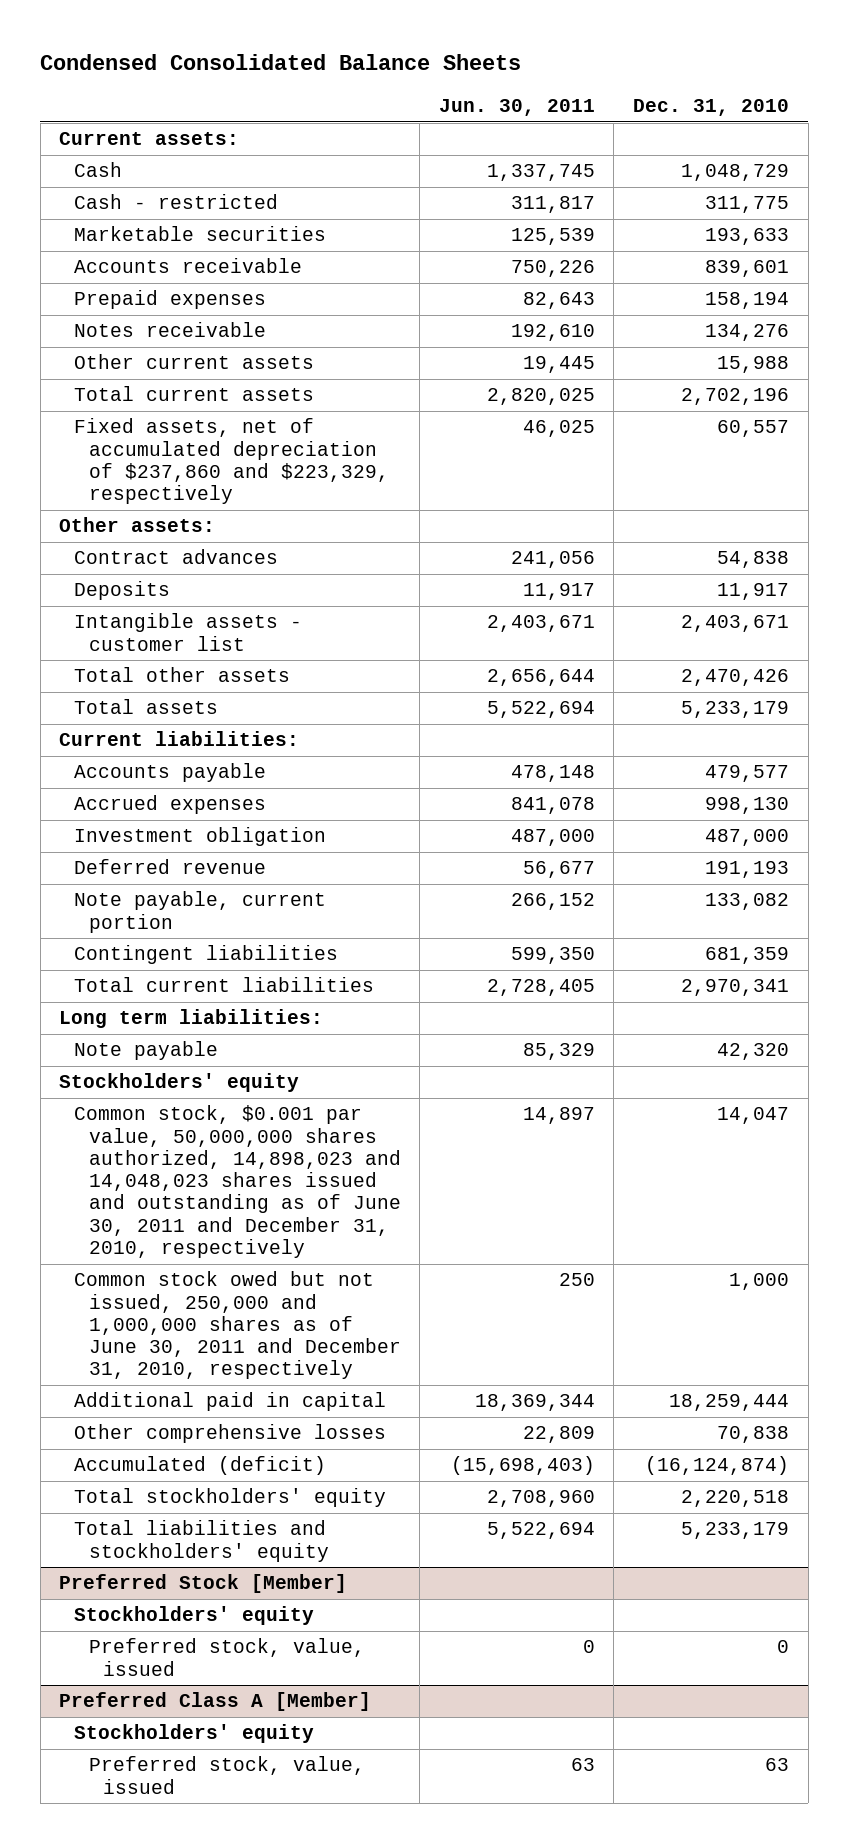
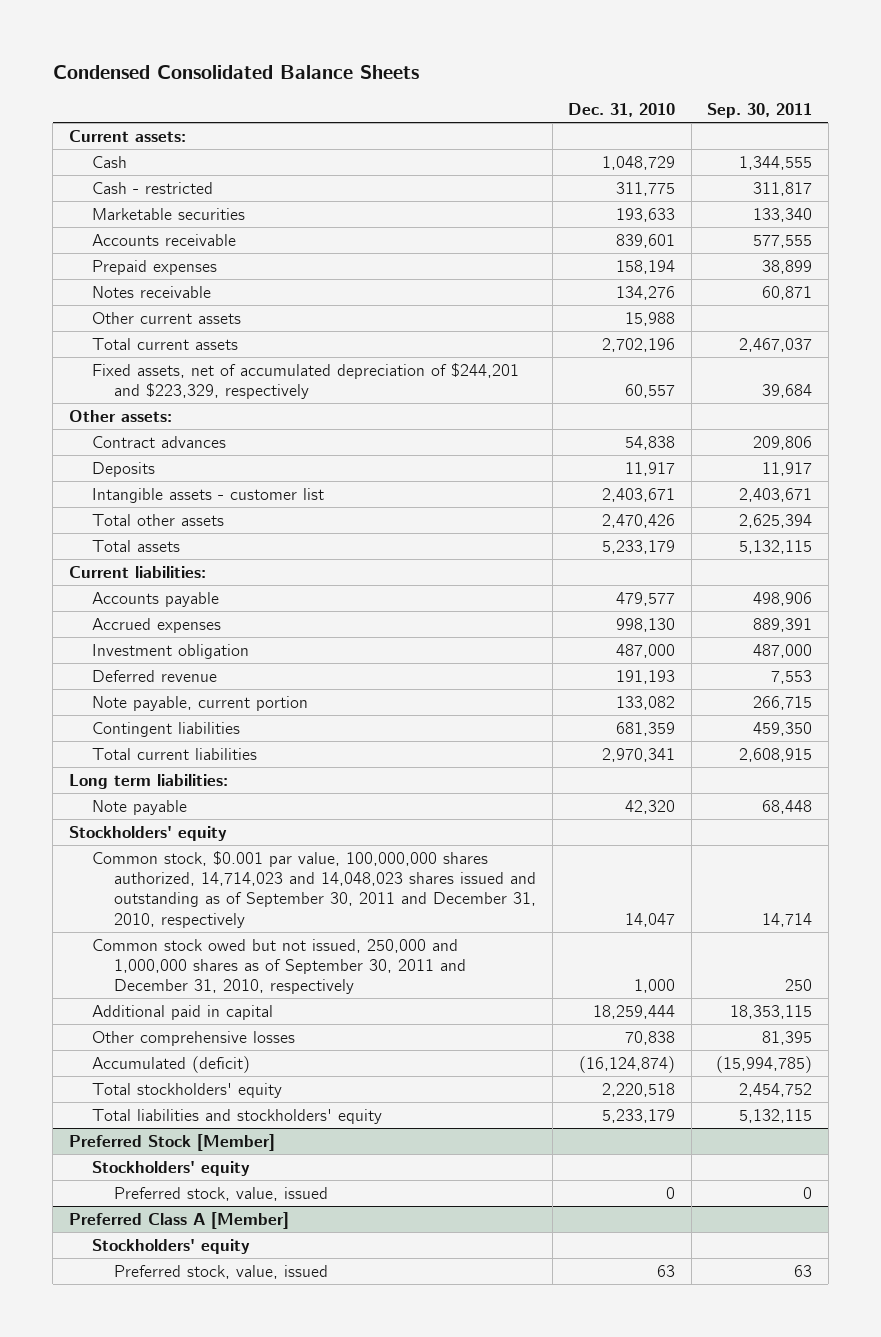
[438,98,595,116] Jun. 30, 2011 -> none
none -> [707,103,813,119] Sep. 30, 2011
[73,418,389,505] Fixed assets, net of accumulated depreciation of $237,860 and $223,329, respectively -> [91,362,519,400] Fixed assets, net of accumulated depreciation of $244,201 and $223,329, respectively
[73,1105,401,1258] Common stock, $0.001 par value, 50,000,000 shares authorized, 14,898,023 and 14,048,023 shares issued and outstanding as of June 30, 2011 and December 31, 2010, respectively -> [91,850,537,928] Common stock, $0.001 par value, 100,000,000 shares authorized, 14,714,023 and 14,048,023 shares issued and outstanding as of September 30, 2011 and December 31, 2010, respectively
[73,1271,401,1380] Common stock owed but not issued, 250,000 and 1,000,000 shares as of June 30, 2011 and December 31, 2010, respectively -> [91,938,467,995] Common stock owed but not issued, 250,000 and 1,000,000 shares as of September 30, 2011 and December 31, 2010, respectively

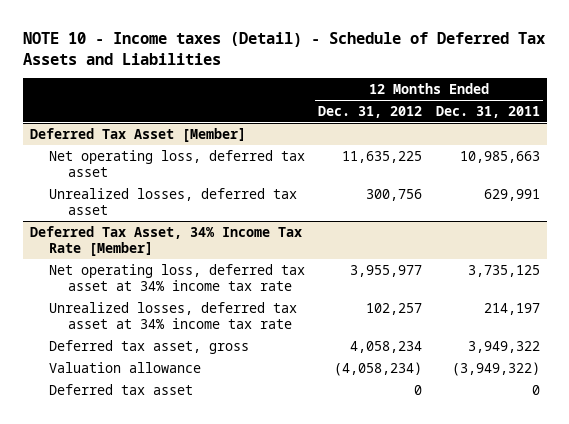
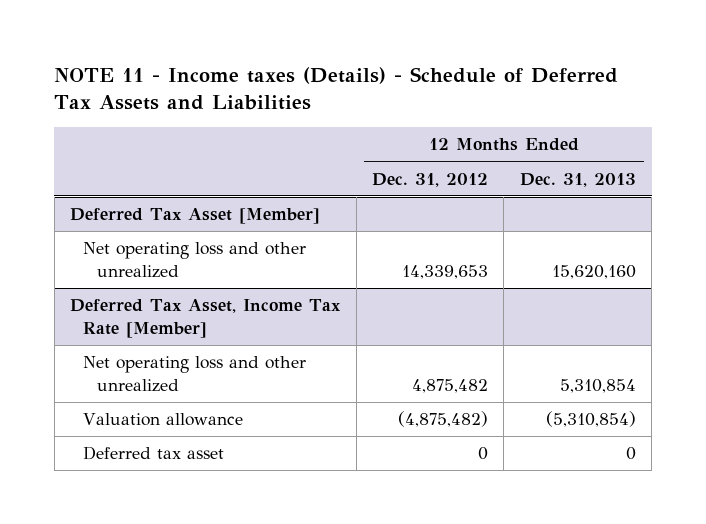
[22,31,545,65] NOTE 10 - Income taxes (Detail) - Schedule of Deferred Tax Assets and Liabilities -> [54,66,619,111] NOTE 11 - Income taxes (Details) - Schedule of Deferred Tax Assets and Liabilities
[435,105,540,118] Dec. 31, 2011 -> none
none -> [519,172,636,187] Dec. 31, 2013
[48,187,297,215] Unrealized losses, deferred tax asset -> none
[48,301,297,329] Unrealized losses, deferred tax asset at 34% income tax rate -> none
[48,339,249,354] Deferred tax asset, gross -> none
[48,149,305,177] Net operating loss, deferred tax asset -> [83,242,307,279] Net operating loss and other unrealized
[342,150,423,163] 11,635,225 -> [402,265,489,280] 14,339,653
[29,225,302,256] Deferred Tax Asset, 34% Income Tax Rate [Member] -> [70,299,342,339] Deferred Tax Asset, Income Tax Rate [Member]
[48,263,305,291] Net operating loss, deferred tax asset at 34% income tax rate -> [83,356,307,393] Net operating loss and other unrealized
[350,264,423,277] 3,955,977 -> [412,379,489,394] 4,875,482
[334,361,423,376] (4,058,234) -> [398,411,489,428] (4,875,482)

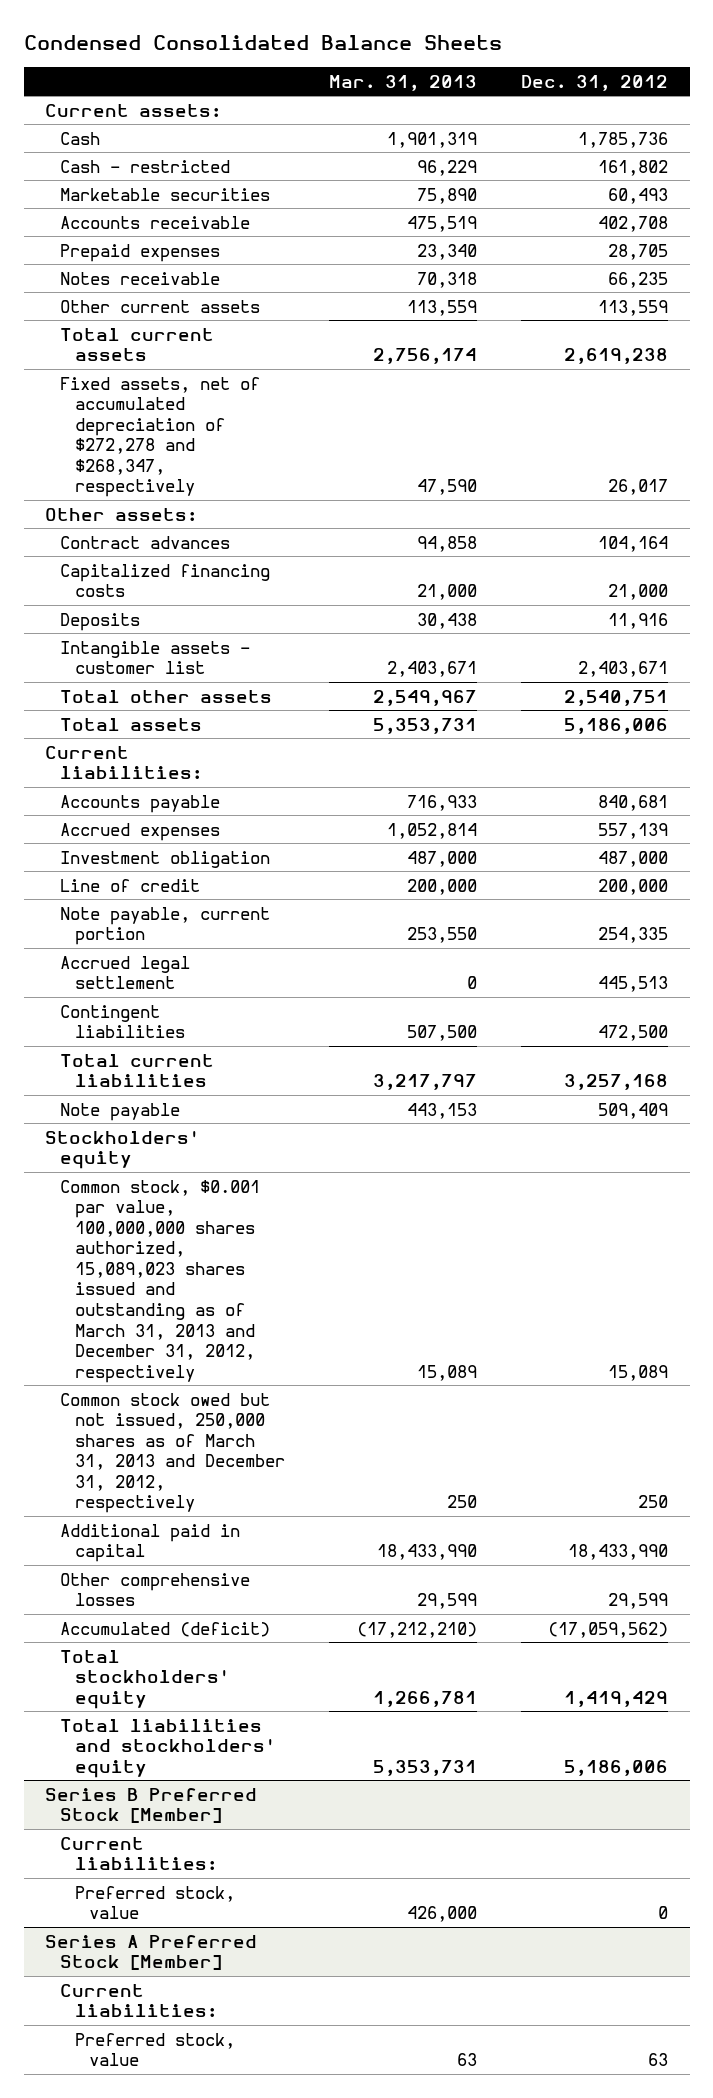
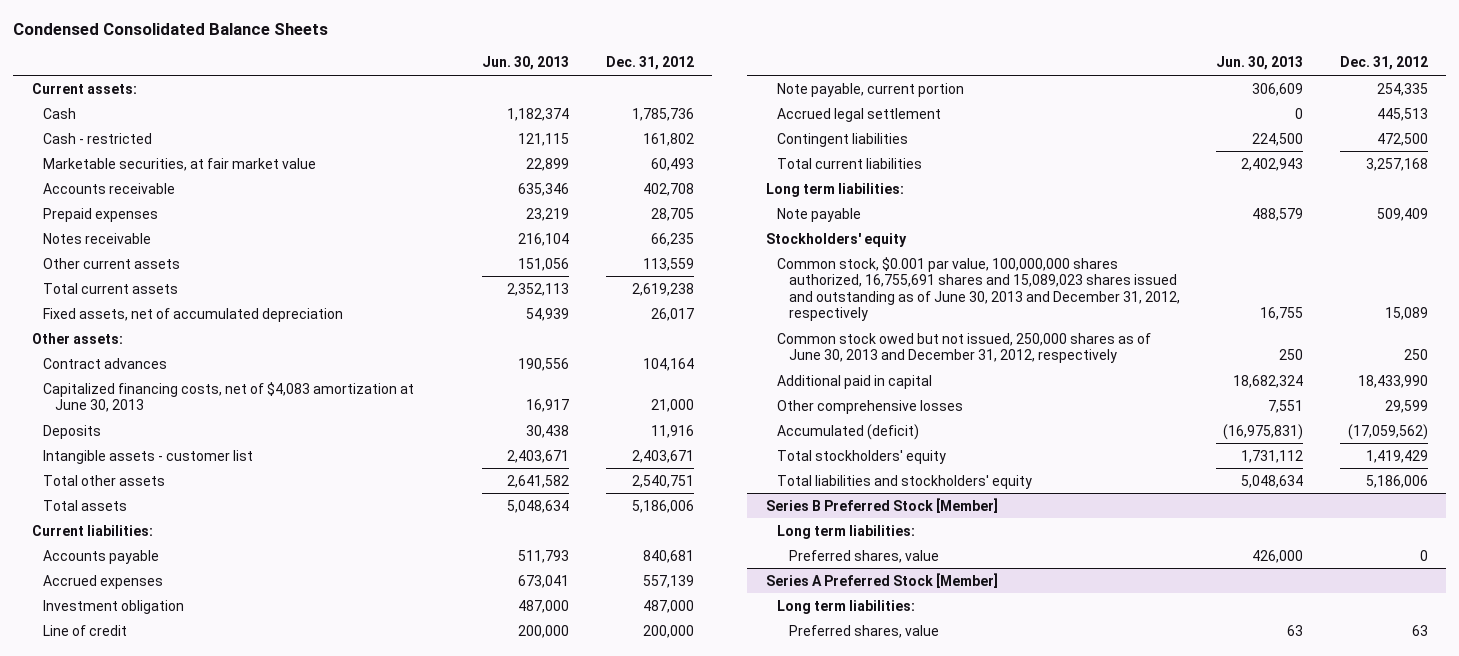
[328,74,477,91] Mar. 31, 2013 -> none
none -> [482,56,570,71] Jun. 30, 2013
[60,187,271,201] Marketable securities -> [43,157,317,171] Marketable securities, at fair market value
[60,376,261,498] Fixed assets, net of accumulated depreciation of $272,278 and $268,347, respectively -> [43,307,344,322] Fixed assets, net of accumulated depreciation
[60,563,271,598] Capitalized financing costs -> [43,381,415,413] Capitalized financing costs, net of $4,083 amortization at June 30, 2013
none -> [765,182,904,197] Long term liabilities:
[60,1179,261,1383] Common stock, $0.001 par value, 100,000,000 shares authorized, 15,089,023 shares issued and outstanding as of March 31, 2013 and December 31, 2012, respectively -> [777,256,1181,322] Common stock, $0.001 par value, 100,000,000 shares authorized, 16,755,691 shares and 15,089,023 shares issued and outstanding as of June 30, 2013 and December 31, 2012, respectively
[60,1392,285,1514] Common stock owed but not issued, 250,000 shares as of March 31, 2013 and December 31, 2012, respectively -> [777,332,1152,364] Common stock owed but not issued, 250,000 shares as of June 30, 2013 and December 31, 2012, respectively
[60,1836,217,1871] Current liabilities: -> none
none -> [777,524,916,539] Long term liabilities:
[74,1885,235,1920] Preferred stock, value -> [789,549,940,563] Preferred shares, value
[60,1983,217,2018] Current liabilities: -> none
none -> [777,599,916,614] Long term liabilities:
[74,2032,235,2067] Preferred stock, value -> [789,624,940,638] Preferred shares, value

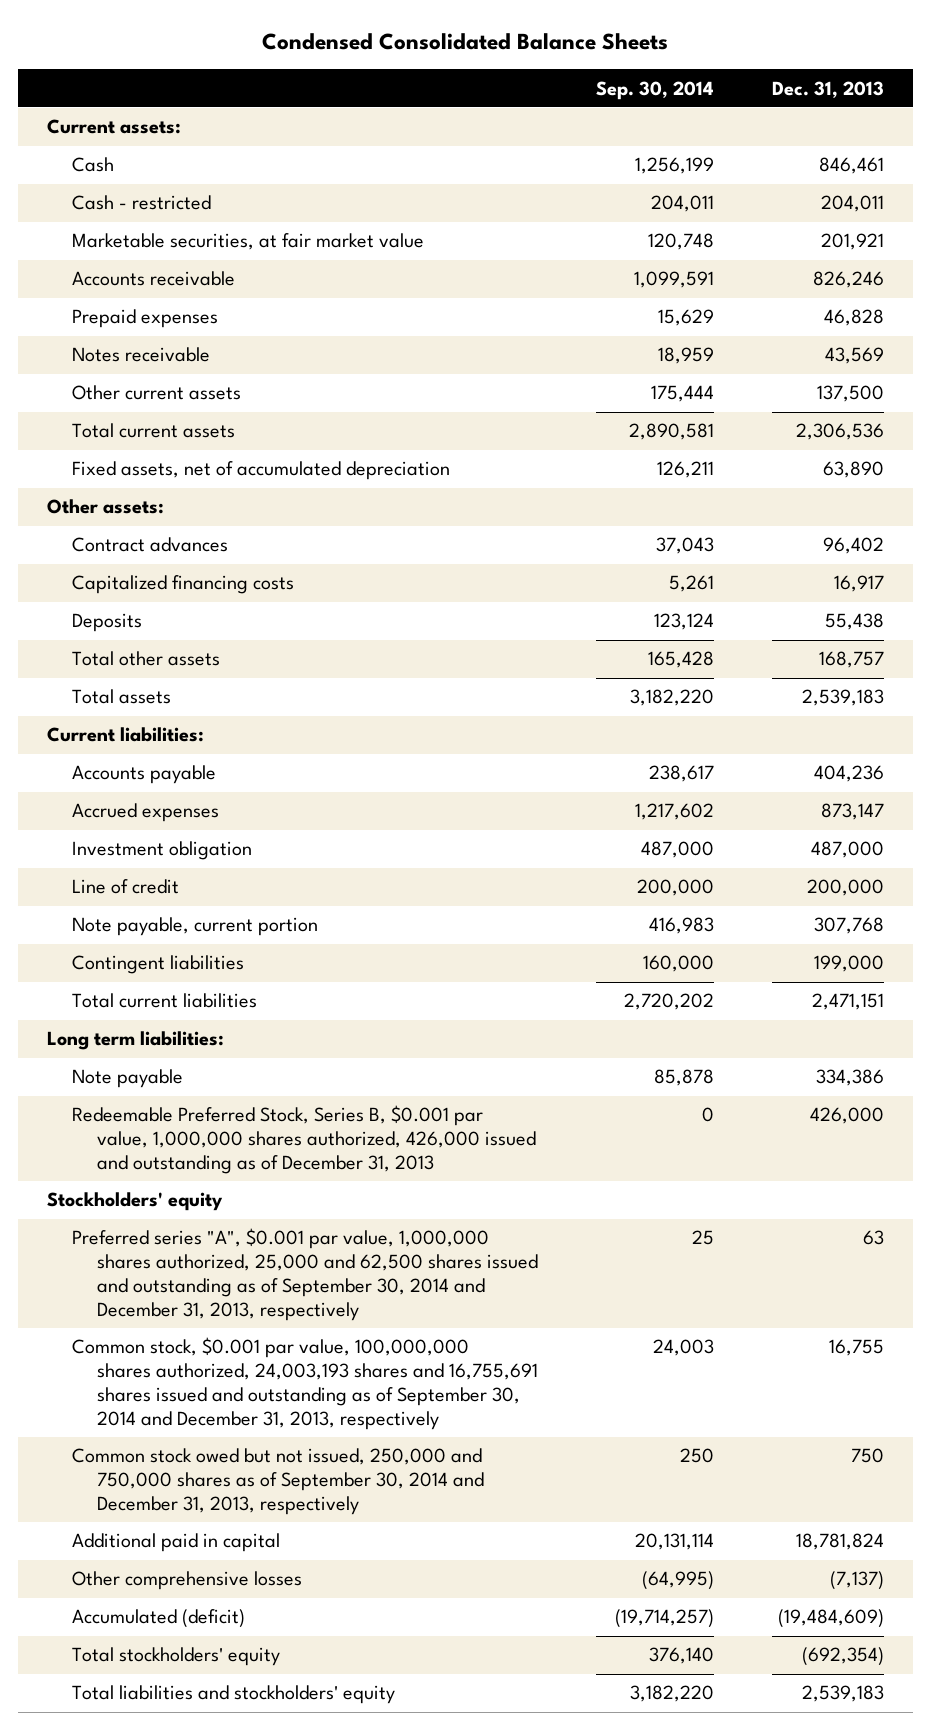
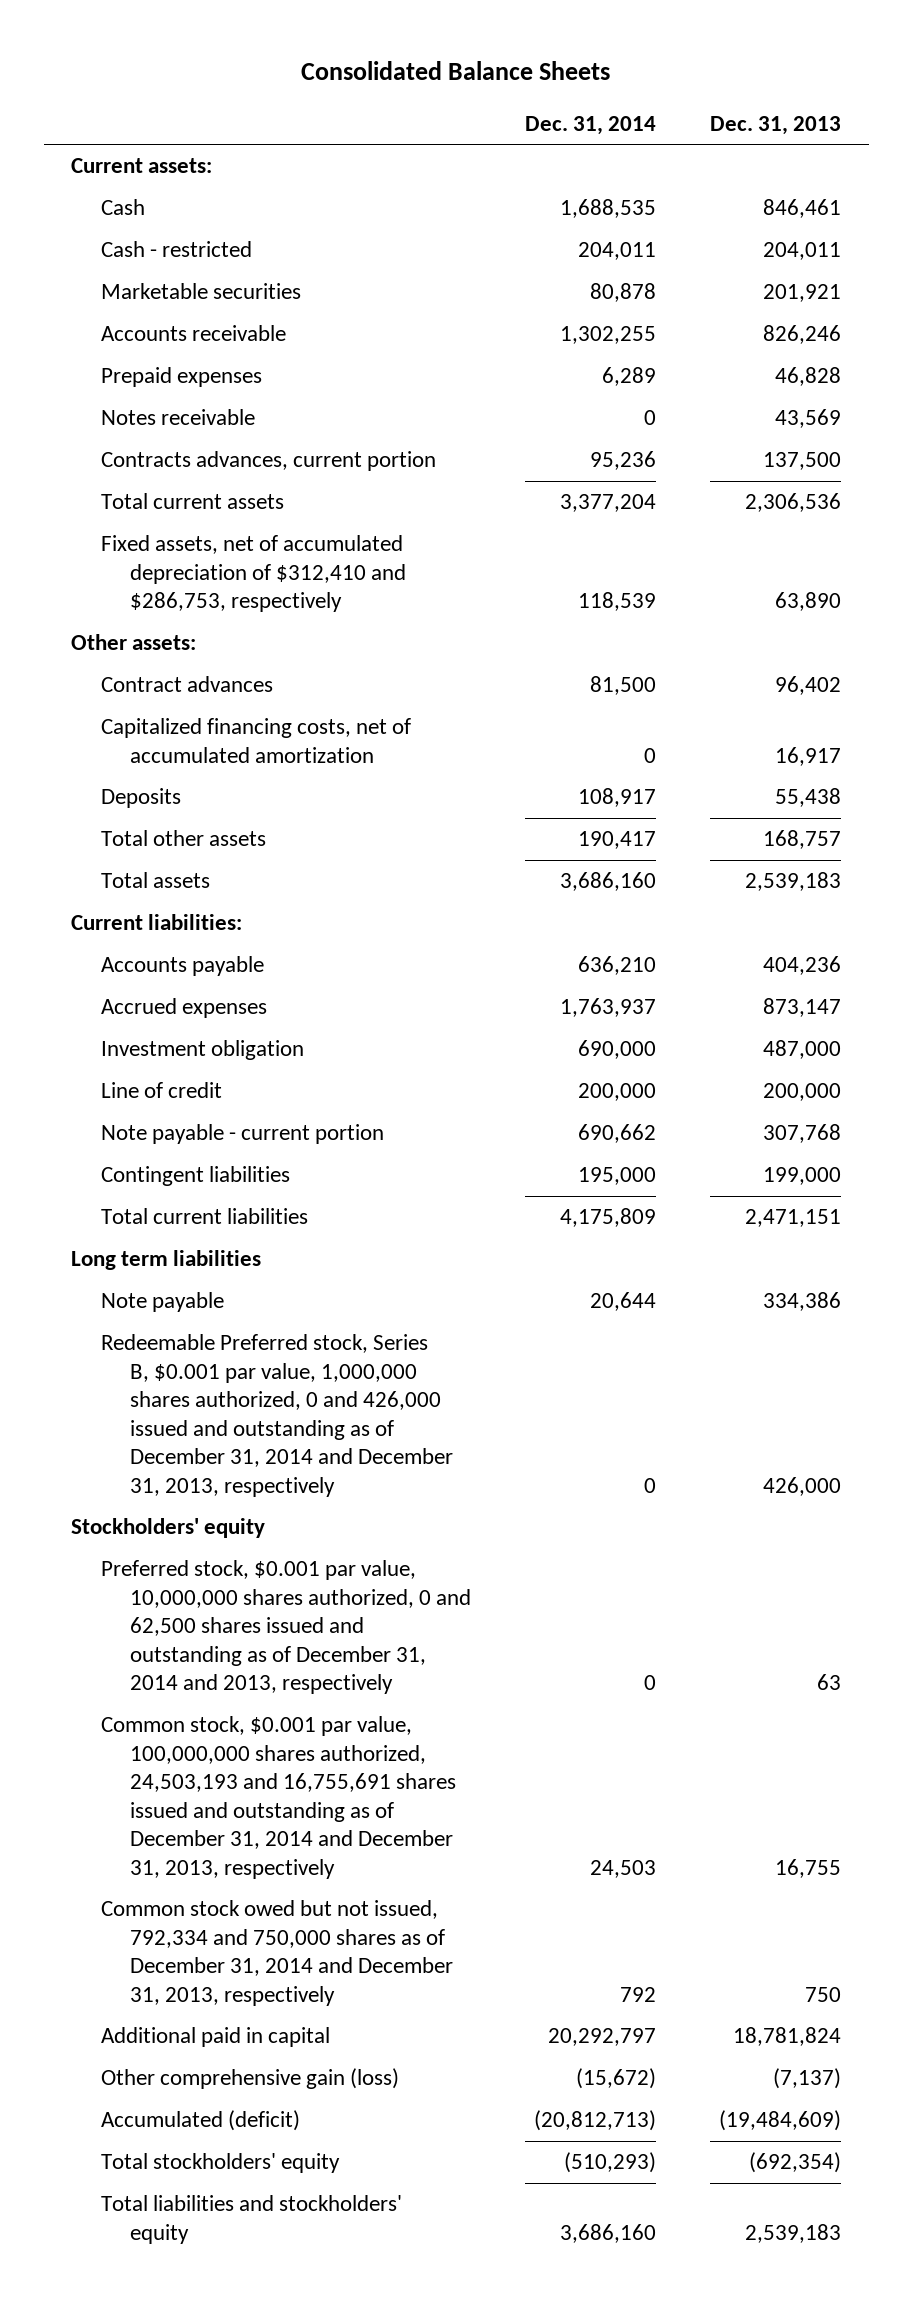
[262,33,669,51] Condensed Consolidated Balance Sheets -> [301,60,611,80] Consolidated Balance Sheets
[595,80,714,100] Sep. 30, 2014 -> none
none -> [525,115,657,135] Dec. 31, 2014
[71,233,424,251] Marketable securities, at fair market value -> [100,283,301,300] Marketable securities
[71,385,241,401] Other current assets -> [100,451,436,472] Contracts advances, current portion
[71,461,450,481] Fixed assets, net of accumulated depreciation -> [100,535,407,613] Fixed assets, net of accumulated depreciation of $312,410 and $286,753, respectively
[71,575,294,595] Capitalized financing costs -> [100,718,411,763] Capitalized financing costs, net of accumulated amortization
[71,917,318,937] Note payable, current portion -> [100,1124,384,1145] Note payable - current portion
[47,1031,225,1051] Long term liabilities: -> [71,1250,262,1271] Long term liabilities
[71,1105,536,1174] Redeemable Preferred Stock, Series B, $0.001 par value, 1,000,000 shares authorized, 426,000 issued and outstanding as of December 31, 2013 -> [100,1334,454,1497] Redeemable Preferred stock, Series B, $0.001 par value, 1,000,000 shares authorized, 0 and 426,000 issued and outstanding as of December 31, 2014 and December 31, 2013, respectively
[71,1228,538,1321] Preferred series "A", $0.001 par value, 1,000,000 shares authorized, 25,000 and 62,500 shares issued and outstanding as of September 30, 2014 and December 31, 2013, respectively -> [100,1560,472,1695] Preferred stock, $0.001 par value, 10,000,000 shares authorized, 0 and 62,500 shares issued and outstanding as of December 31, 2014 and 2013, respectively
[71,1337,538,1430] Common stock, $0.001 par value, 100,000,000 shares authorized, 24,003,193 shares and 16,755,691 shares issued and outstanding as of September 30, 2014 and December 31, 2013, respectively -> [100,1716,457,1879] Common stock, $0.001 par value, 100,000,000 shares authorized, 24,503,193 and 16,755,691 shares issued and outstanding as of December 31, 2014 and December 31, 2013, respectively
[71,1448,484,1515] Common stock owed but not issued, 250,000 and 750,000 shares as of September 30, 2014 and December 31, 2013, respectively -> [100,1900,454,2006] Common stock owed but not issued, 792,334 and 750,000 shares as of December 31, 2014 and December 31, 2013, respectively
[71,1571,302,1591] Other comprehensive losses -> [100,2068,399,2090] Other comprehensive gain (loss)

